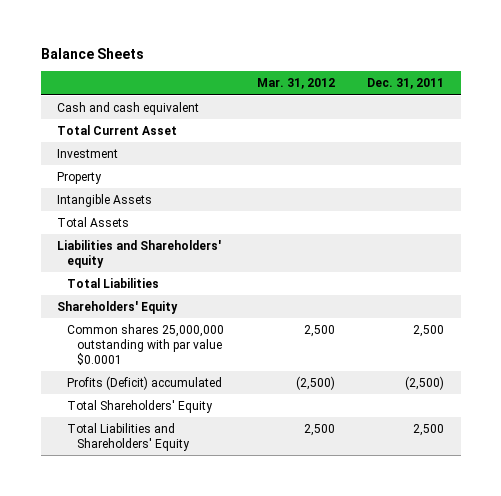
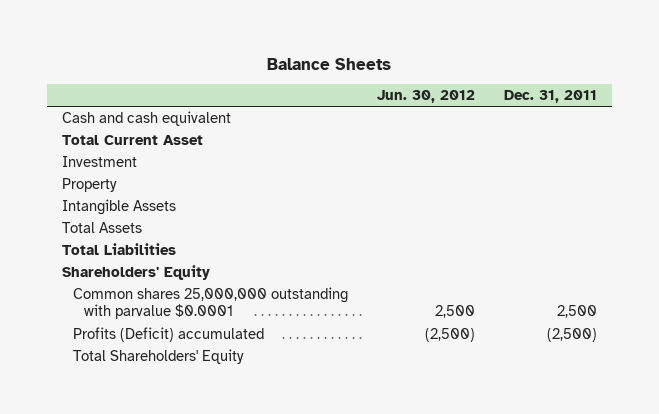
[256,78,335,90] Mar. 31, 2012 -> none
none -> [376,90,475,104] Jun. 30, 2012
[56,239,221,268] Liabilities and Shareholders' equity -> none
[66,323,224,365] Common shares 25,000,000 outstanding with par value $0.0001 -> [72,286,348,320] Common shares 25,000,000 outstanding with parvalue $0.0001
[66,422,190,451] Total Liabilities and Shareholders' Equity -> none

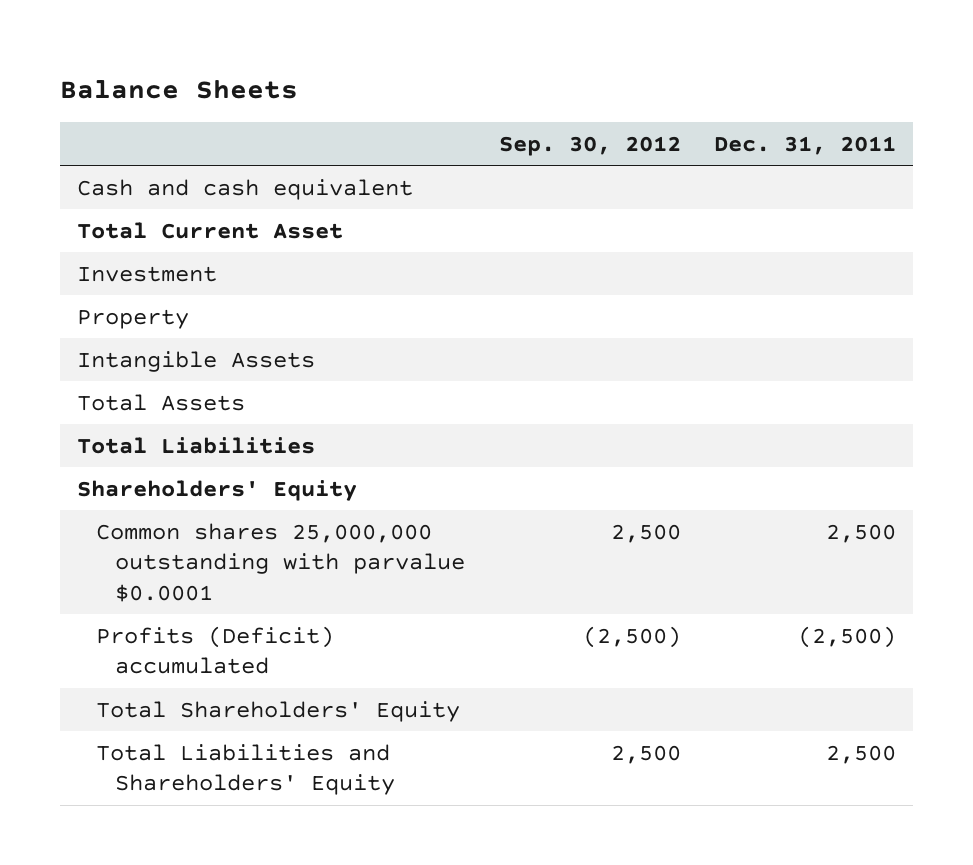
[376,90,475,104] Jun. 30, 2012 -> none
none -> [498,135,681,156] Sep. 30, 2012
none -> [96,743,396,796] Total Liabilities and Shareholders' Equity

